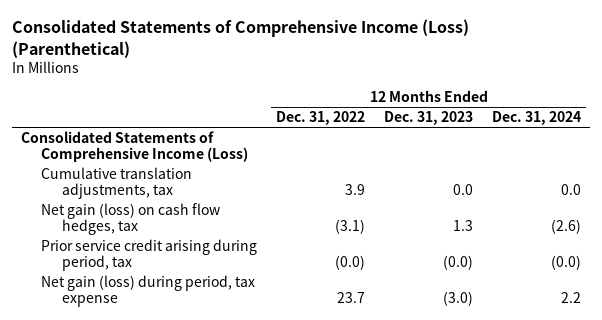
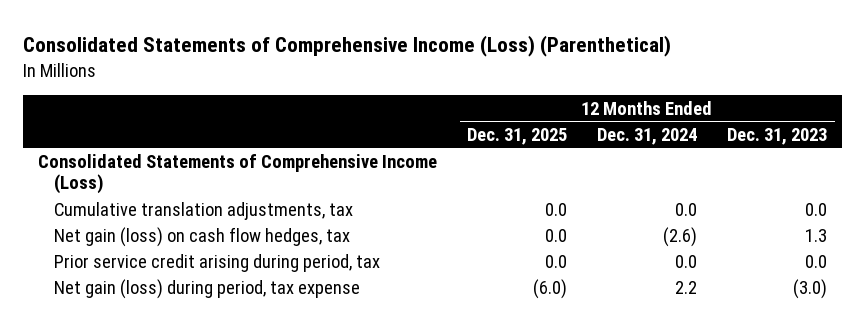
[276,111,366,126] Dec. 31, 2022 -> none
none -> [467,127,568,145] Dec. 31, 2025
[443,255,474,271] (0.0) -> [805,254,828,268] 0.0
[550,255,581,271] (0.0) -> [675,254,698,268] 0.0

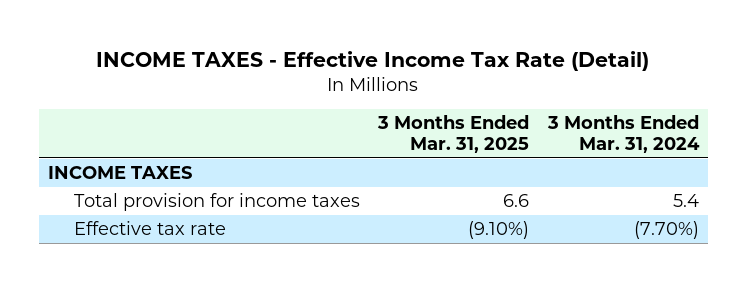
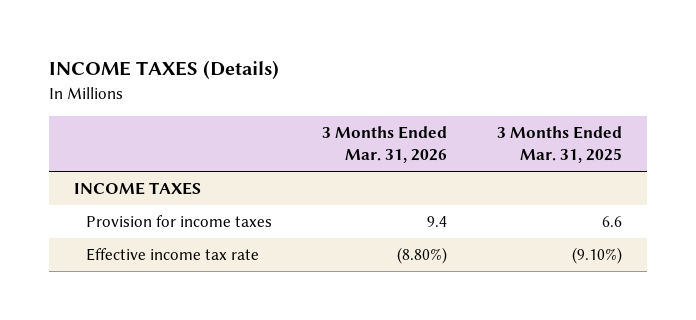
[96,50,650,71] INCOME TAXES - Effective Income Tax Rate (Detail) -> [48,60,279,81] INCOME TAXES (Details)
[546,115,700,154] 3 Months Ended Mar. 31, 2024 -> none
none -> [321,126,447,164] 3 Months Ended Mar. 31, 2026
[74,193,361,212] Total provision for income taxes -> [85,215,272,228] Provision for income taxes
[74,221,227,236] Effective tax rate -> [85,248,259,262] Effective income tax rate

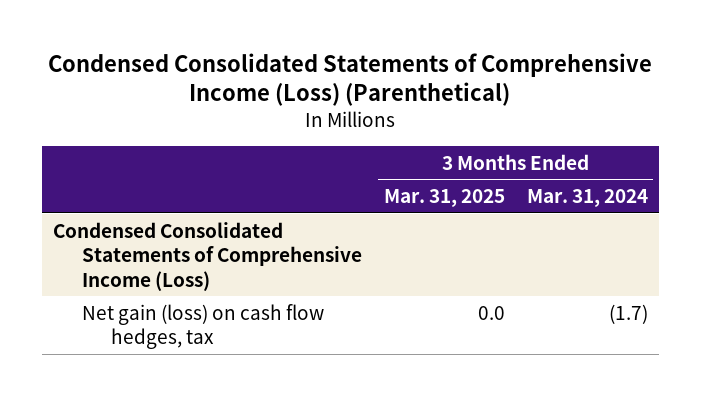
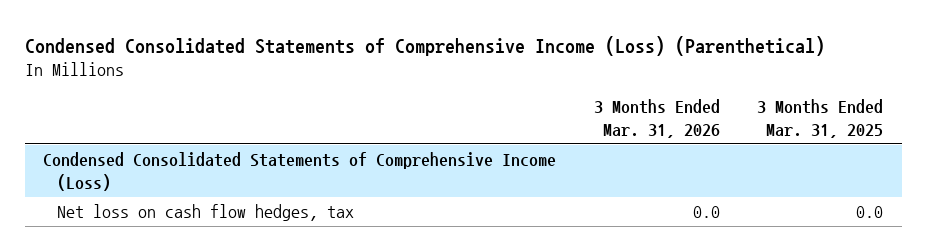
[526,188,648,207] Mar. 31, 2024 -> none
none -> [593,99,720,138] 3 Months Ended Mar. 31, 2026
[81,303,324,350] Net gain (loss) on cash flow hedges, tax -> [56,204,354,222] Net loss on cash flow hedges, tax

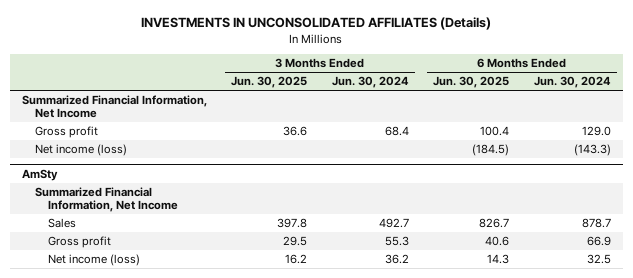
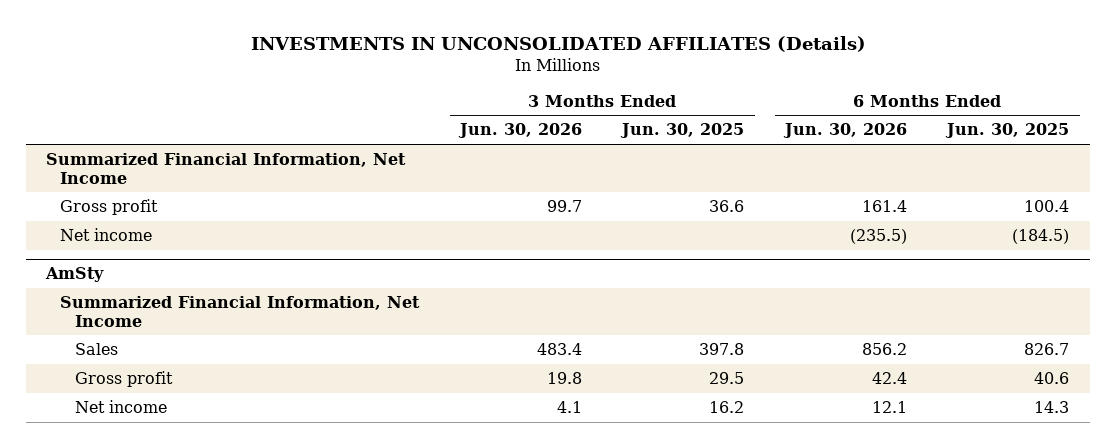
[331,76,409,89] Jun. 30, 2024 -> none
[533,76,611,89] Jun. 30, 2024 -> none
none -> [457,123,582,139] Jun. 30, 2026
none -> [782,123,907,139] Jun. 30, 2026
[35,144,128,157] Net income (loss) -> [60,228,153,242] Net income
[48,254,141,267] Net income (loss) -> [74,400,167,414] Net income

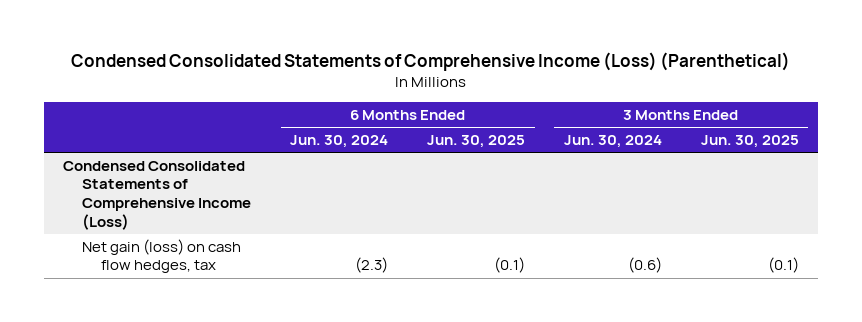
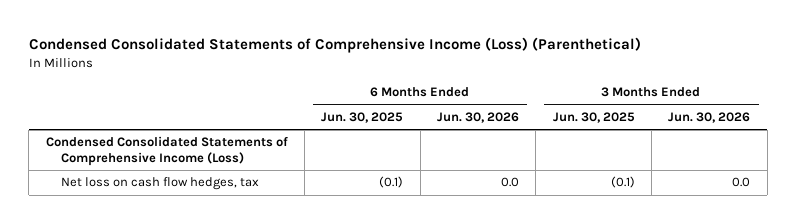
[290,135,389,149] Jun. 30, 2024 -> none
[563,135,662,149] Jun. 30, 2024 -> none
none -> [436,111,519,123] Jun. 30, 2026
none -> [668,111,751,123] Jun. 30, 2026
[82,238,242,274] Net gain (loss) on cash flow hedges, tax -> [60,177,259,191] Net loss on cash flow hedges, tax

